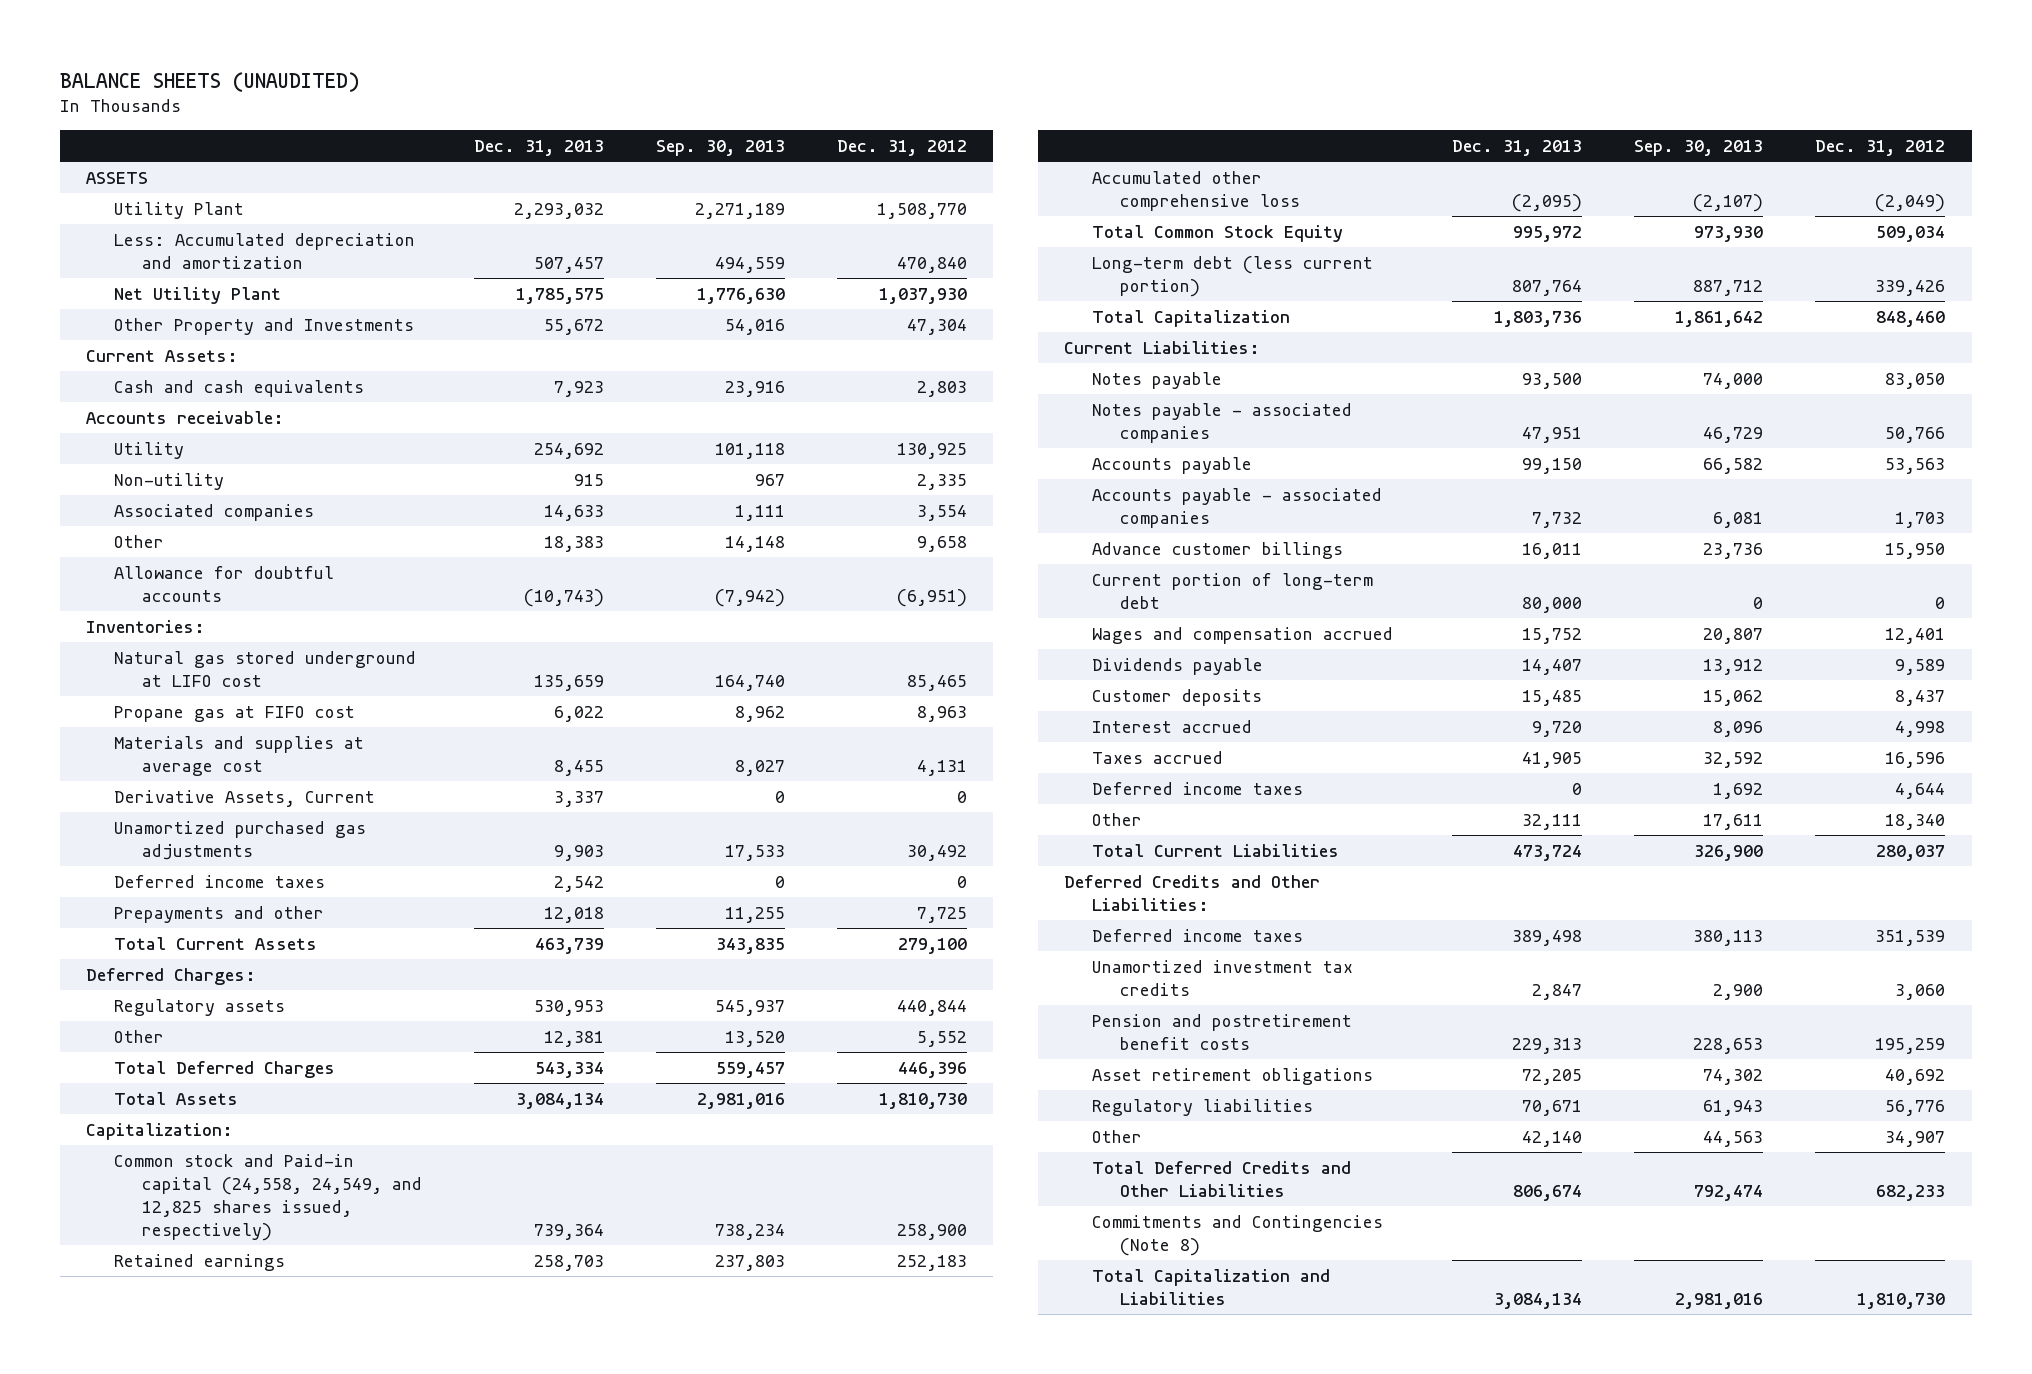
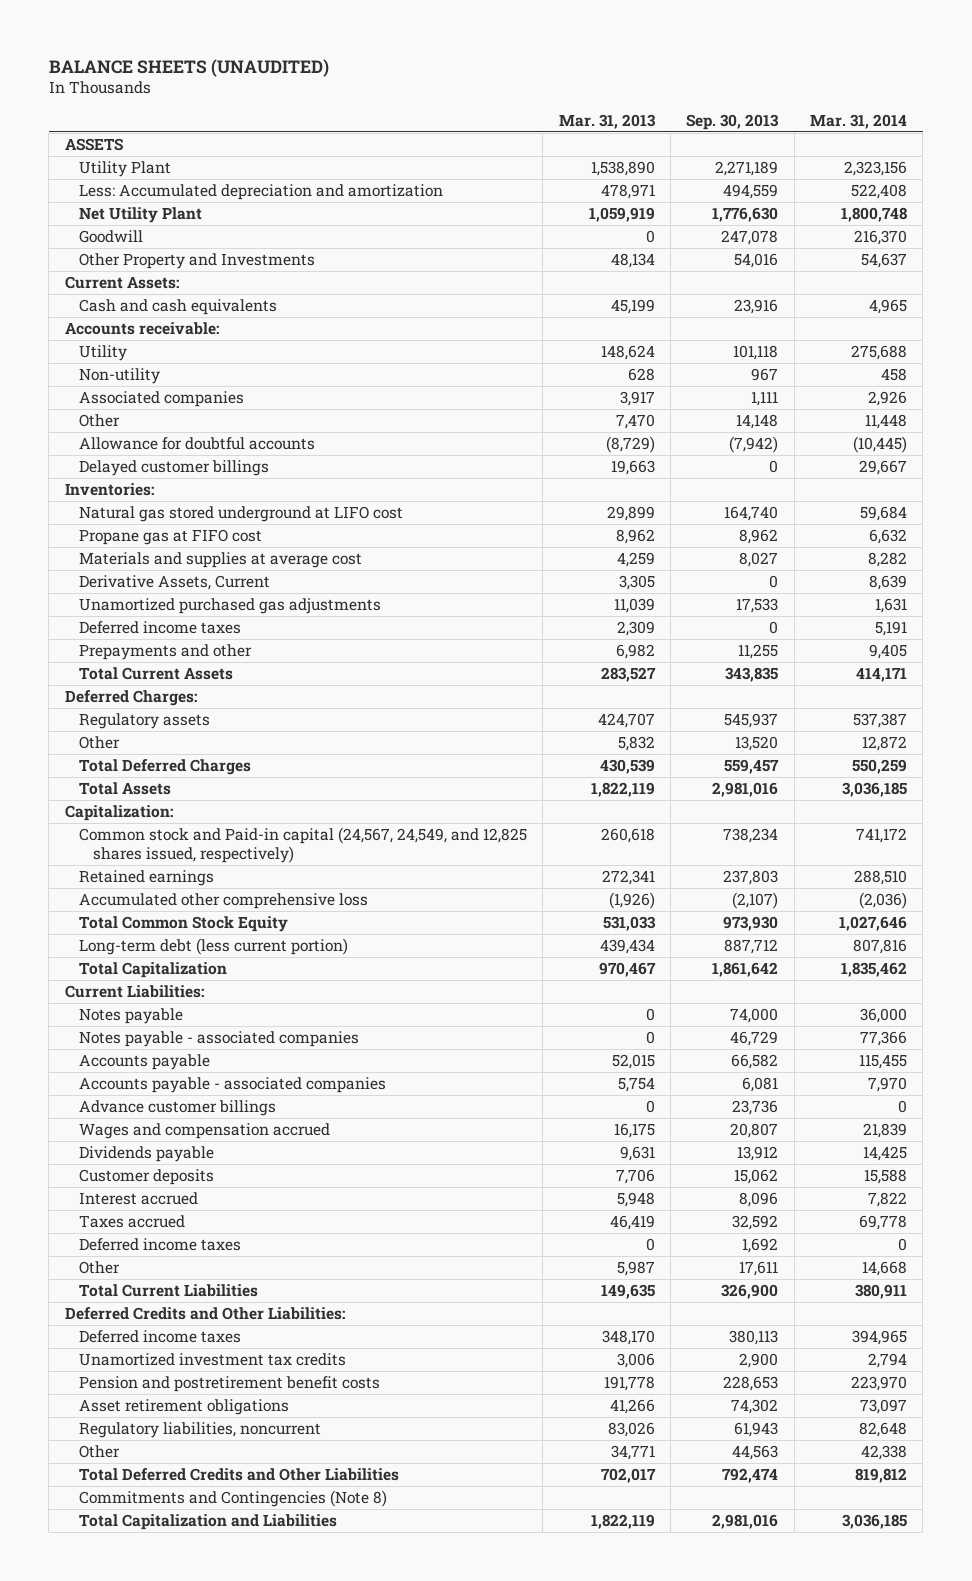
[474,140,605,157] Dec. 31, 2013 -> none
[837,140,968,157] Dec. 31, 2012 -> none
none -> [558,113,656,129] Mar. 31, 2013
none -> [810,113,908,129] Mar. 31, 2014
none -> [78,229,143,243] Goodwill
none -> [78,459,269,476] Delayed customer billings
[114,1153,422,1241] Common stock and Paid-in capital (24,558, 24,549, and 12,825 shares issued, respectively) -> [78,826,527,863] Common stock and Paid-in capital (24,567, 24,549, and 12,825 shares issued, respectively)
[1092,572,1374,609] Current portion of long-term debt -> none
[1092,1098,1314,1116] Regulatory liabilities -> [78,1421,321,1438] Regulatory liabilities, noncurrent

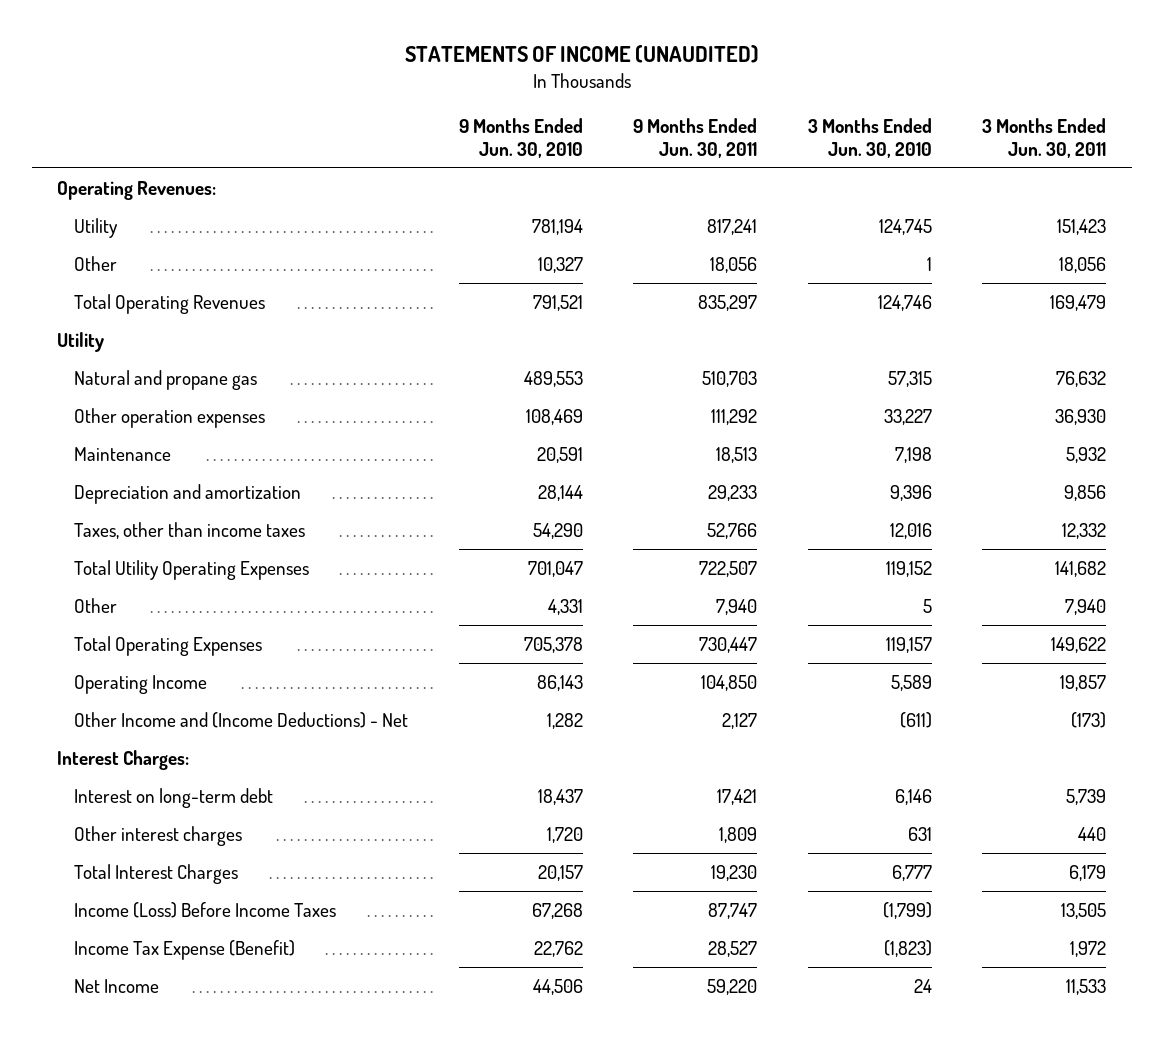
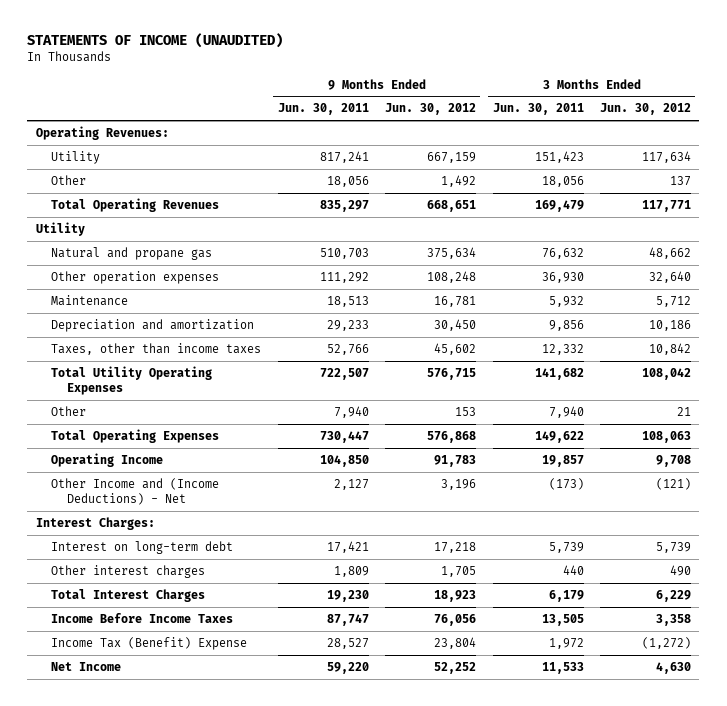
[458,117,583,158] 9 Months Ended Jun. 30, 2010 -> none
[807,117,932,158] 3 Months Ended Jun. 30, 2010 -> none
none -> [385,103,477,116] Jun. 30, 2012
none -> [599,103,691,116] Jun. 30, 2012
[74,902,337,919] Income (Loss) Before Income Taxes -> [51,612,234,623] Income Before Income Taxes
[74,940,296,961] Income Tax Expense (Benefit) -> [51,636,248,650] Income Tax (Benefit) Expense

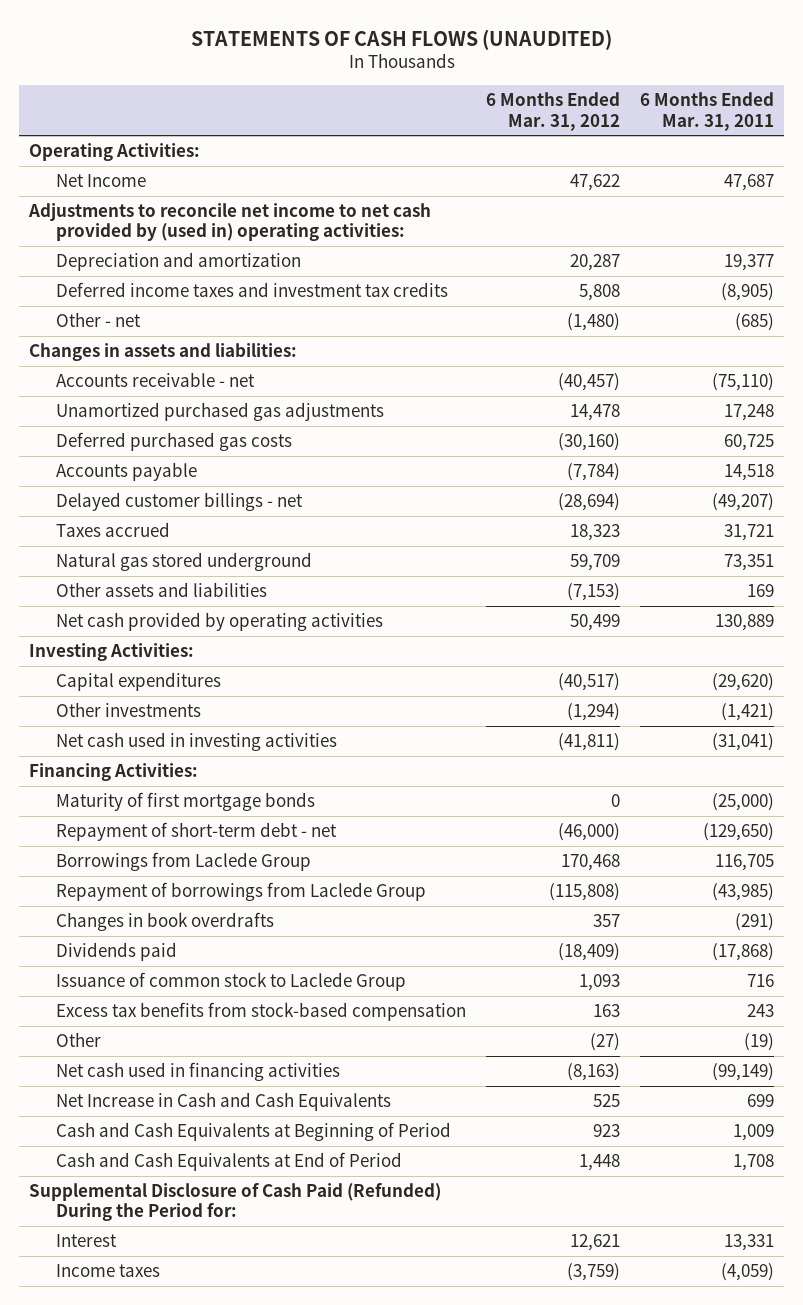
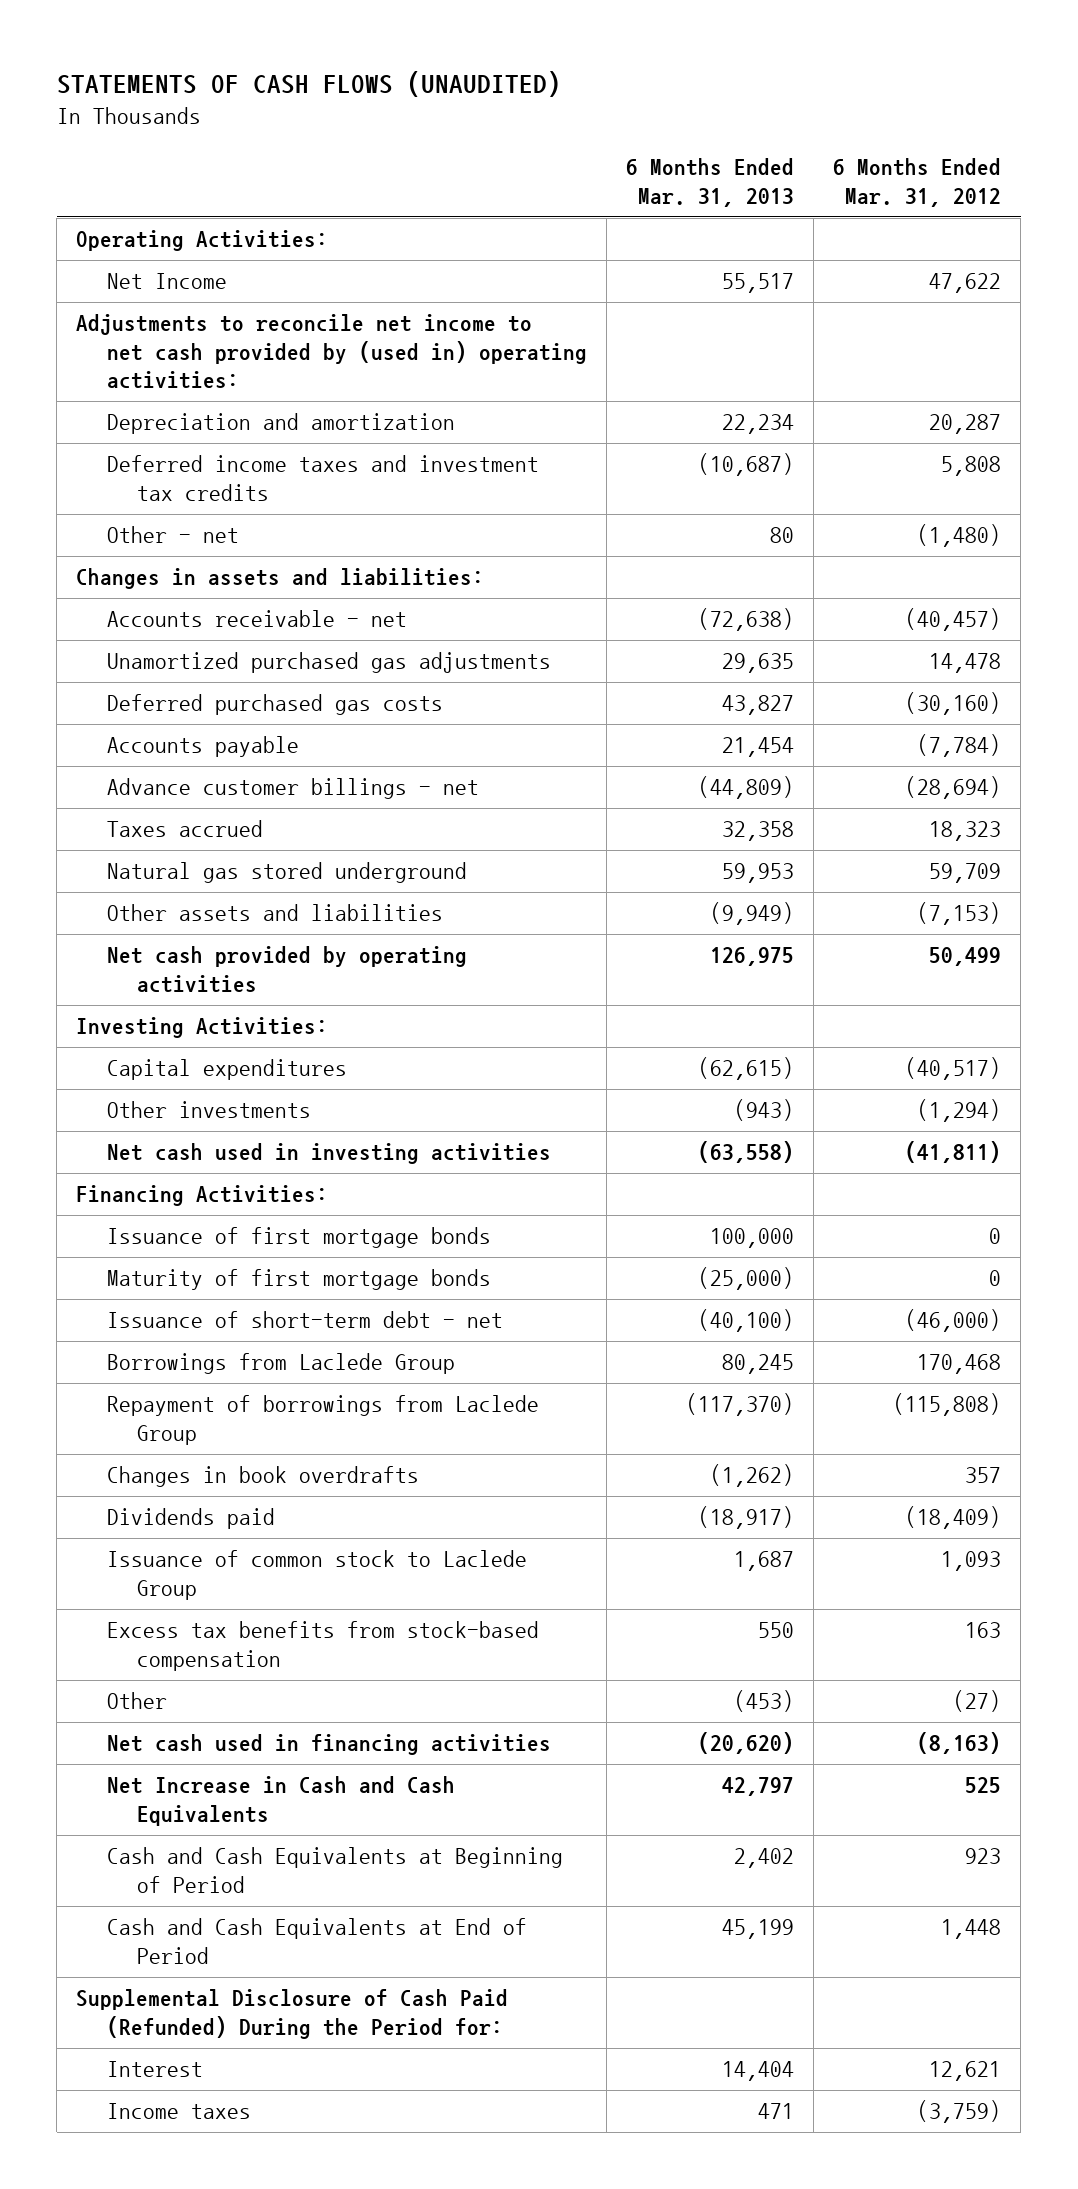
[640,92,775,131] 6 Months Ended Mar. 31, 2011 -> none
none -> [626,158,795,207] 6 Months Ended Mar. 31, 2013
[56,491,304,511] Delayed customer billings - net -> [106,778,479,800] Advance customer billings - net
none -> [106,1227,491,1249] Issuance of first mortgage bonds
[56,821,338,841] Repayment of short-term debt - net -> [106,1311,503,1329] Issuance of short-term debt - net

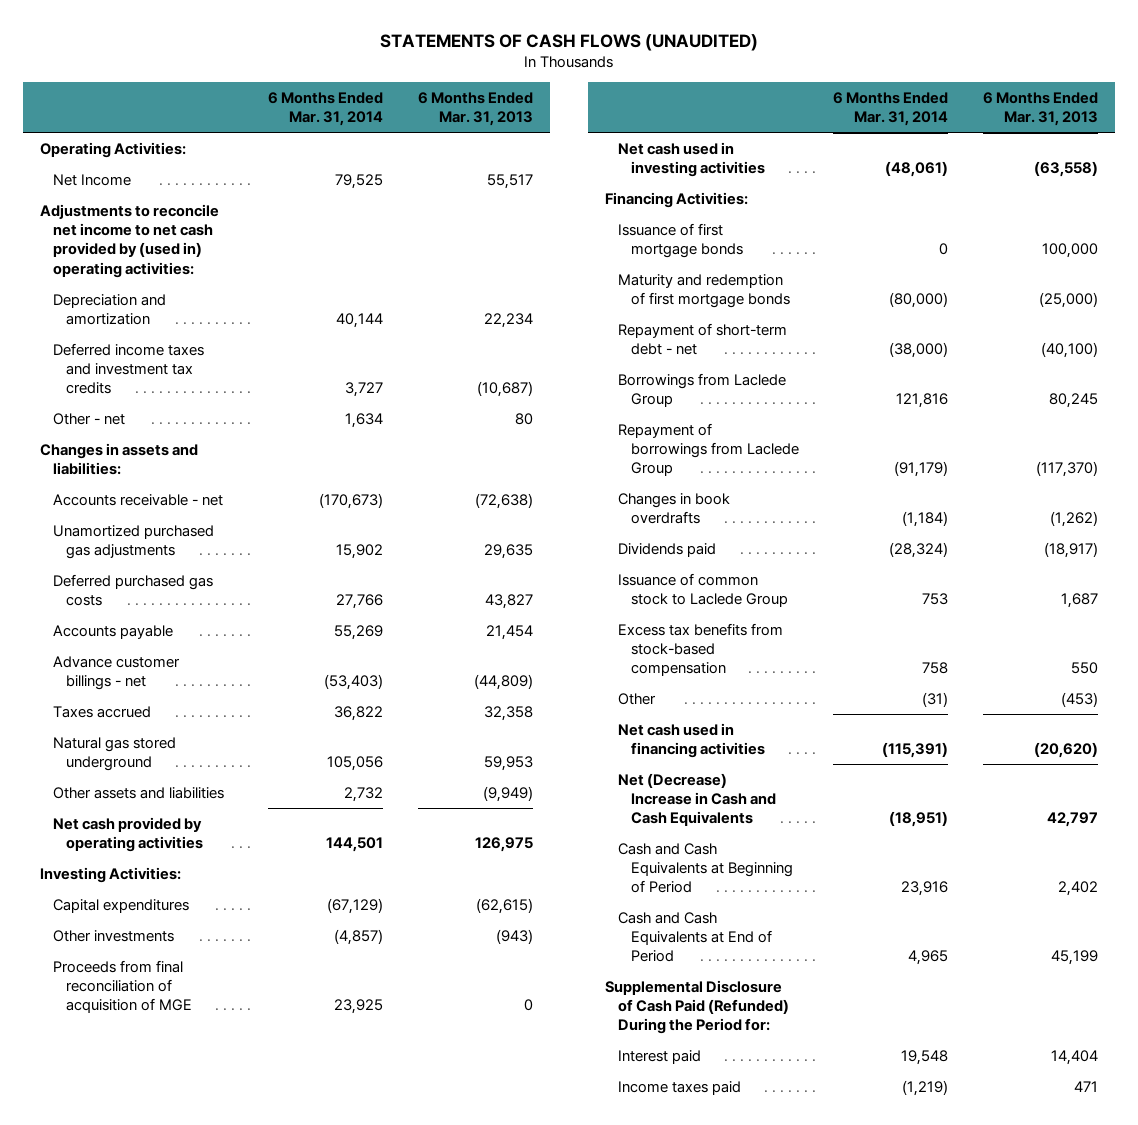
[833,158,1002,207] 6 Months Ended Mar. 31, 2012 -> none
none -> [268,92,384,127] 6 Months Ended Mar. 31, 2014
none -> [53,959,193,1014] Proceeds from final reconciliation of acquisition of MGE
[106,1269,491,1291] Maturity of first mortgage bonds -> [618,273,791,309] Maturity and redemption of first mortgage bonds
[106,1311,503,1329] Issuance of short-term debt - net -> [618,322,788,356] Repayment of short-term debt - net
[106,1776,455,1826] Net Increase in Cash and Cash Equivalents -> [618,772,777,827] Net (Decrease) Increase in Cash and Cash Equivalents
[106,2061,203,2078] Interest -> [618,1049,702,1064] Interest paid
[106,2103,251,2120] Income taxes -> [618,1080,742,1095] Income taxes paid

